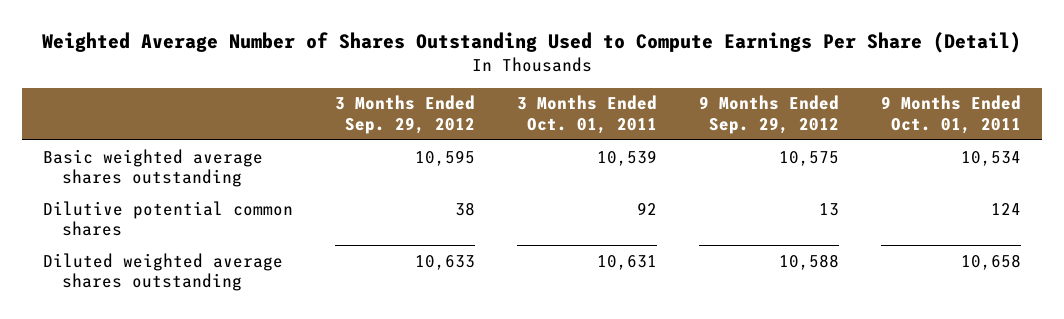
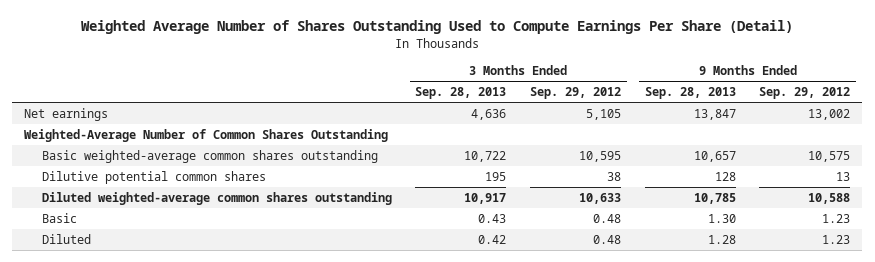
[517,95,658,134] 3 Months Ended Oct. 01, 2011 -> none
[881,95,1022,134] 9 Months Ended Oct. 01, 2011 -> none
none -> [415,86,507,99] Sep. 28, 2013
none -> [644,86,736,99] Sep. 28, 2013
none -> [24,107,109,121] Net earnings
none -> [24,128,389,142] Weighted-Average Number of Common Shares Outstanding
[42,148,263,188] Basic weighted average shares outstanding -> [41,149,378,163] Basic weighted-average common shares outstanding
[42,252,283,292] Diluted weighted average shares outstanding -> [41,191,392,205] Diluted weighted-average common shares outstanding
none -> [41,212,77,223] Basic
none -> [41,233,91,244] Diluted

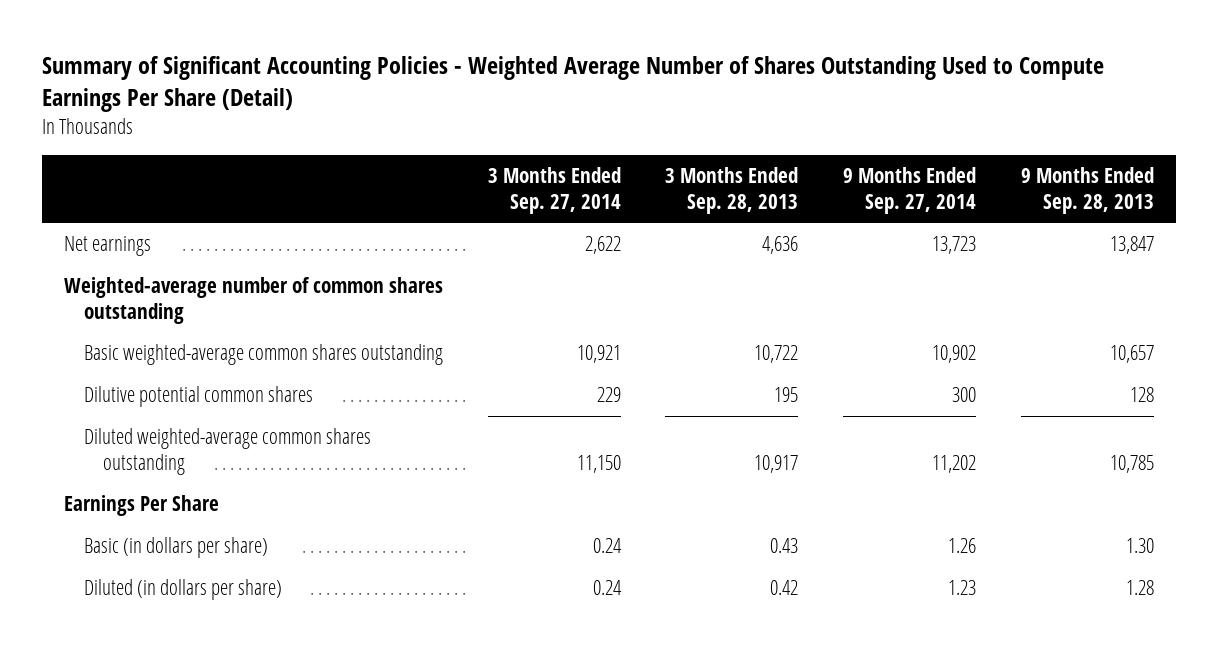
[81,20,794,35] Weighted Average Number of Shares Outstanding Used to Compute Earnings Per Share (Detail) -> [41,56,1104,113] Summary of Significant Accounting Policies - Weighted Average Number of Shares Outstanding Used to Compute Earnings Per Share (Detail)
[530,86,622,99] Sep. 29, 2012 -> none
[759,86,851,99] Sep. 29, 2012 -> none
none -> [487,167,621,214] 3 Months Ended Sep. 27, 2014
none -> [843,167,977,214] 9 Months Ended Sep. 27, 2014
[24,128,389,142] Weighted-Average Number of Common Shares Outstanding -> [64,277,444,324] Weighted-average number of common shares outstanding
none -> [64,495,220,517] Earnings Per Share
[41,212,77,223] Basic -> [83,537,268,559] Basic (in dollars per share)
[41,233,91,244] Diluted -> [83,579,282,601] Diluted (in dollars per share)

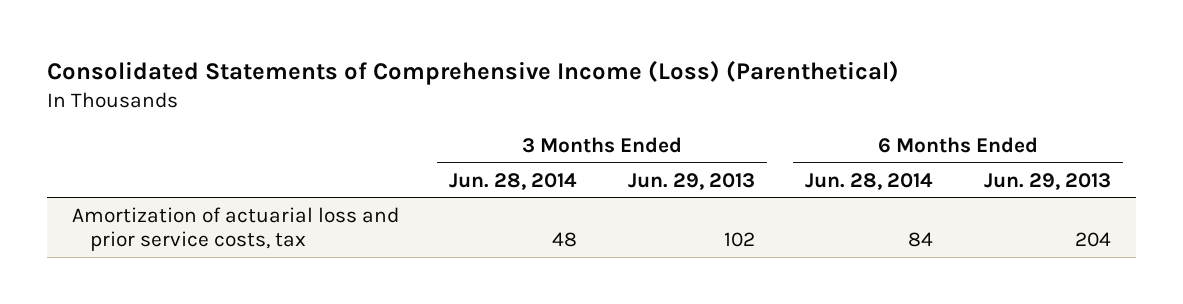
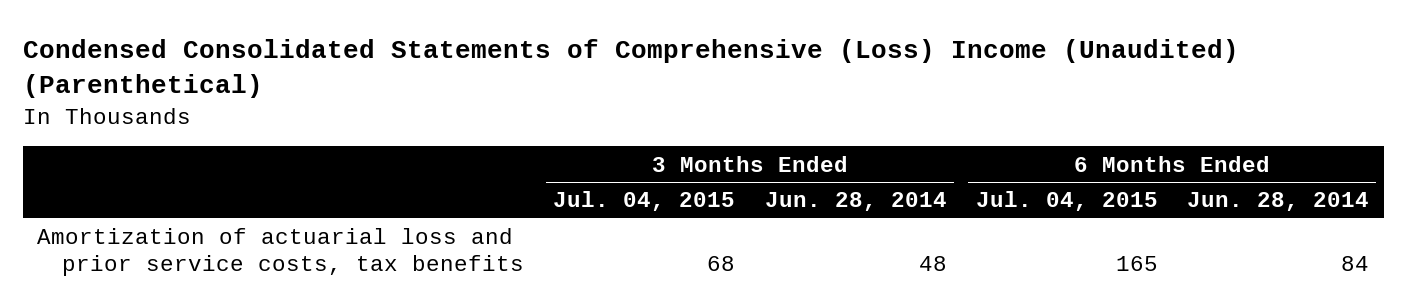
[46,60,899,86] Consolidated Statements of Comprehensive Income (Loss) (Parenthetical) -> [22,38,1239,99] Condensed Consolidated Statements of Comprehensive (Loss) Income (Unaudited) (Parenthetical)
[627,172,755,190] Jun. 29, 2013 -> none
[983,172,1111,190] Jun. 29, 2013 -> none
none -> [553,191,736,212] Jul. 04, 2015
none -> [975,191,1158,212] Jul. 04, 2015
[71,206,399,252] Amortization of actuarial loss and prior service costs, tax -> [37,228,525,276] Amortization of actuarial loss and prior service costs, tax benefits

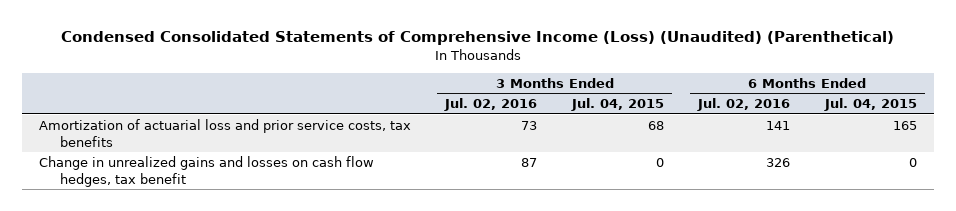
[22,38,1239,99] Condensed Consolidated Statements of Comprehensive (Loss) Income (Unaudited) (Parenthetical) -> [60,31,894,46] Condensed Consolidated Statements of Comprehensive Income (Loss) (Unaudited) (Parenthetical)
[764,192,947,212] Jun. 28, 2014 -> none
[1187,192,1370,212] Jun. 28, 2014 -> none
none -> [444,98,538,112] Jul. 02, 2016
none -> [697,98,791,112] Jul. 02, 2016
none -> [39,156,375,187] Change in unrealized gains and losses on cash flow hedges, tax benefit

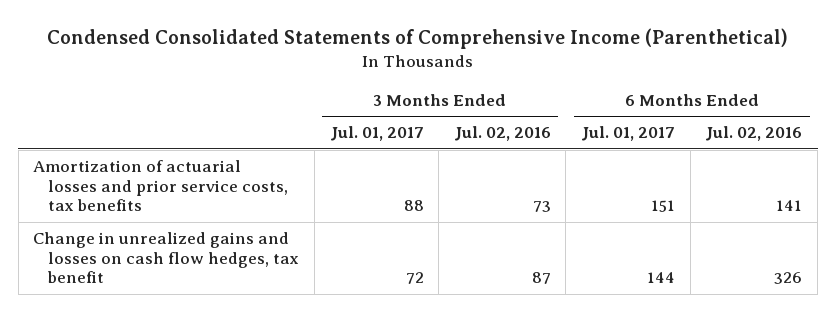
[60,31,894,46] Condensed Consolidated Statements of Comprehensive Income (Loss) (Unaudited) (Parenthetical) -> [46,28,788,50] Condensed Consolidated Statements of Comprehensive Income (Parenthetical)
[570,98,664,112] Jul. 04, 2015 -> none
[823,98,917,112] Jul. 04, 2015 -> none
none -> [329,126,424,142] Jul. 01, 2017
none -> [581,126,676,142] Jul. 01, 2017
[39,119,412,147] Amortization of actuarial loss and prior service costs, tax benefits -> [33,159,289,212] Amortization of actuarial losses and prior service costs, tax benefits

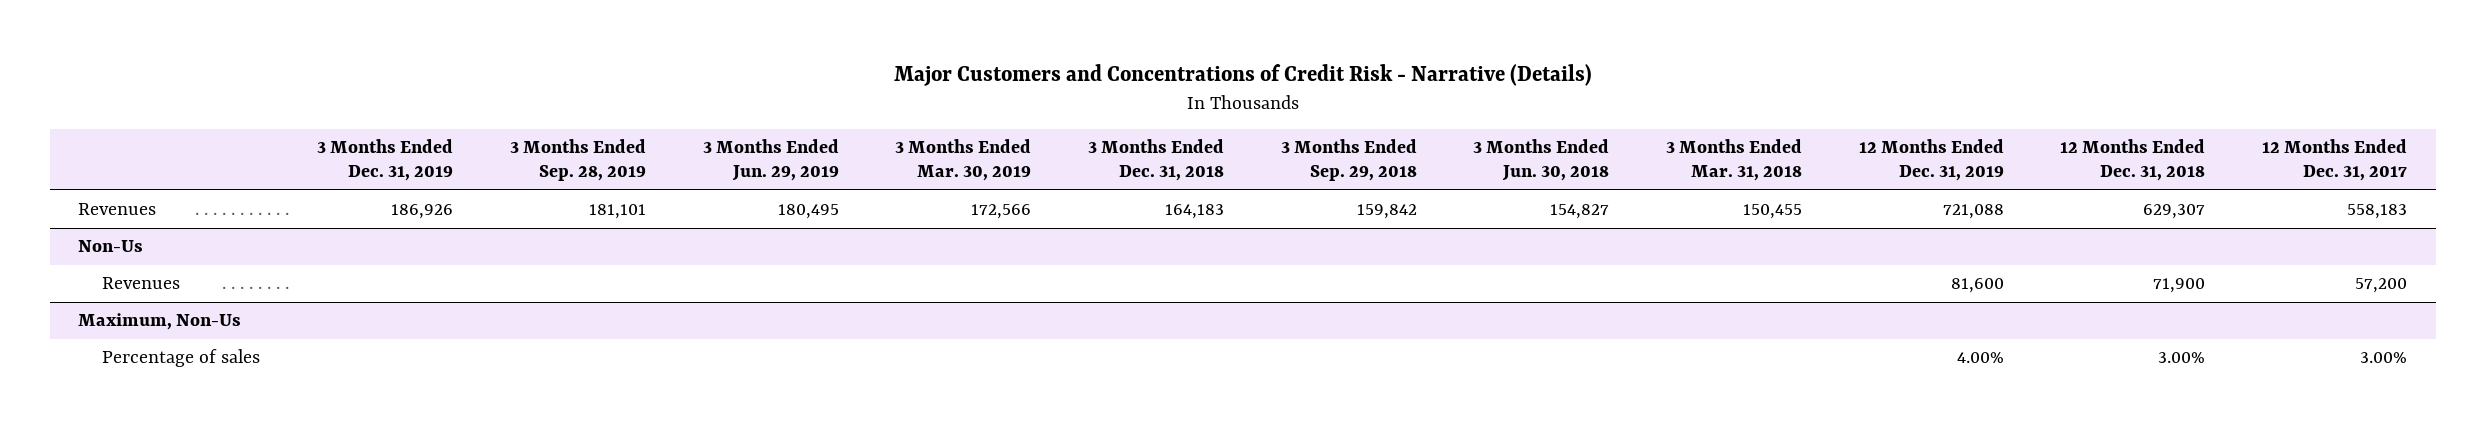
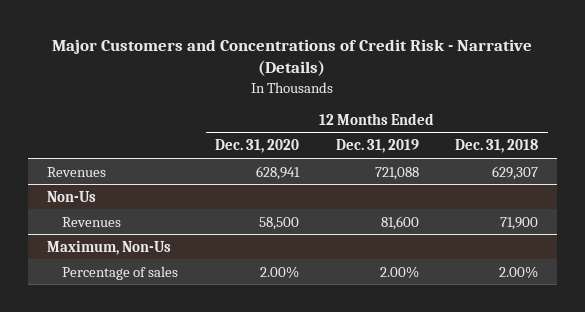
[317,139,454,182] 3 Months Ended Dec. 31, 2019 -> none
[509,139,646,182] 3 Months Ended Sep. 28, 2019 -> none
[702,139,839,182] 3 Months Ended Jun. 29, 2019 -> none
[895,139,1032,182] 3 Months Ended Mar. 30, 2019 -> none
[1087,139,1224,182] 3 Months Ended Dec. 31, 2018 -> none
[1280,139,1417,182] 3 Months Ended Sep. 29, 2018 -> none
[1473,139,1610,182] 3 Months Ended Jun. 30, 2018 -> none
[1666,139,1803,182] 3 Months Ended Mar. 31, 2018 -> none
[2262,139,2408,182] 12 Months Ended Dec. 31, 2017 -> none
none -> [215,139,300,154] Dec. 31, 2020
[1956,352,2004,364] 4.00% -> [379,265,419,278] 2.00%
[2158,352,2206,364] 3.00% -> [499,265,539,278] 2.00%

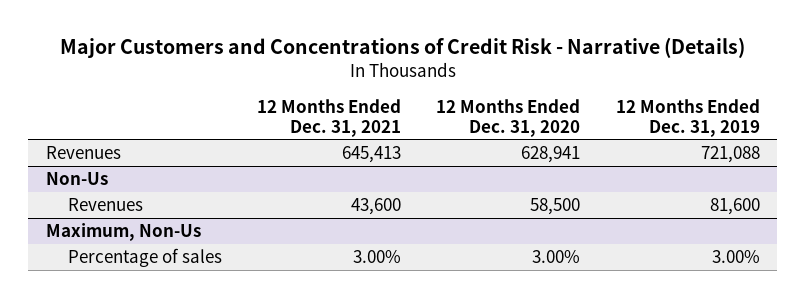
[455,139,539,154] Dec. 31, 2018 -> none
none -> [257,98,402,137] 12 Months Ended Dec. 31, 2021
[260,265,300,278] 2.00% -> [532,250,581,264] 3.00%
[379,265,419,278] 2.00% -> [711,250,760,264] 3.00%

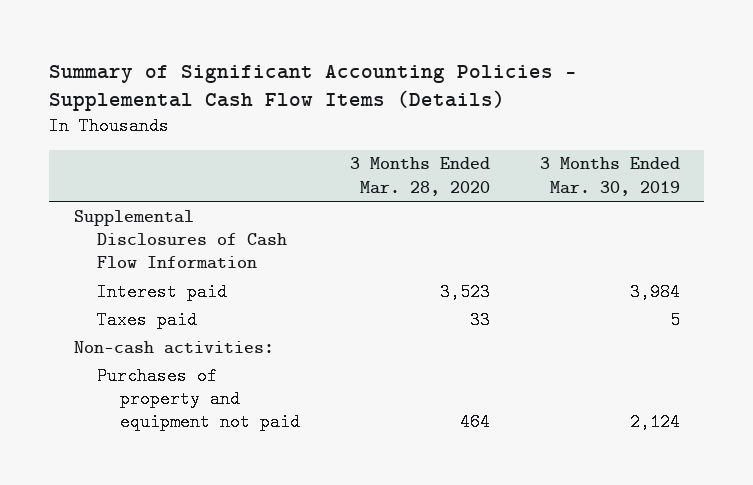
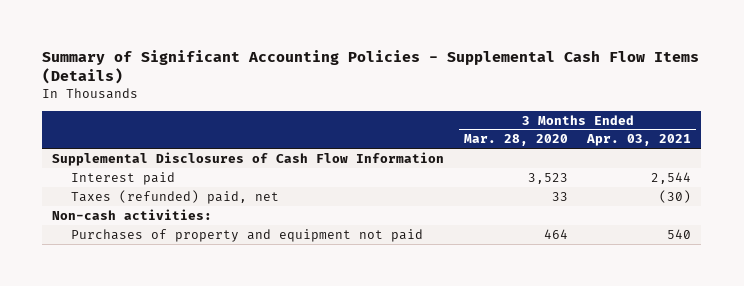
[539,157,680,196] 3 Months Ended Mar. 30, 2019 -> none
none -> [586,134,692,147] Apr. 03, 2021
[96,310,197,329] Taxes paid -> [71,189,280,204] Taxes (refunded) paid, net

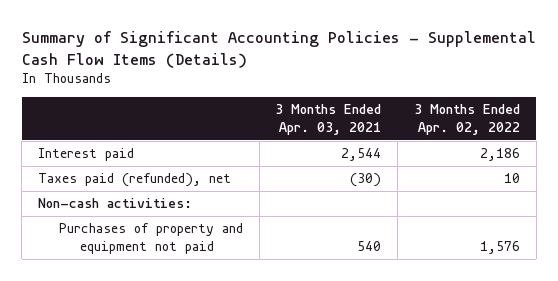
[463,134,568,147] Mar. 28, 2020 -> none
none -> [413,104,520,136] 3 Months Ended Apr. 02, 2022
[52,151,445,166] Supplemental Disclosures of Cash Flow Information -> none
[71,189,280,204] Taxes (refunded) paid, net -> [38,173,232,188] Taxes paid (refunded), net

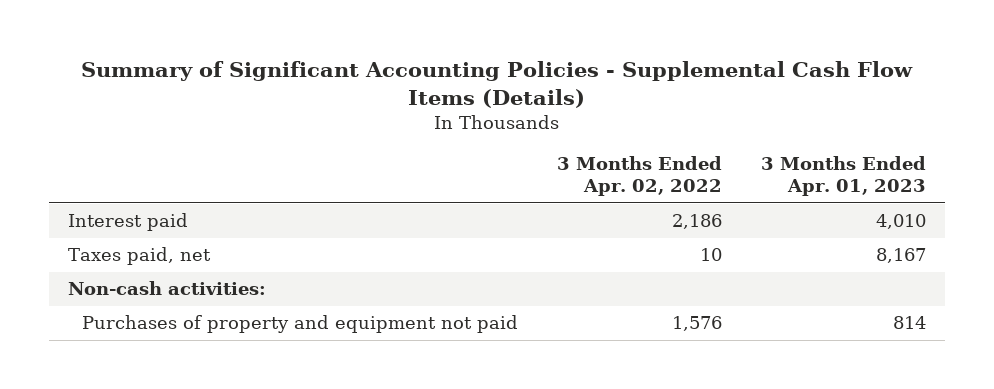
[275,104,382,136] 3 Months Ended Apr. 03, 2021 -> none
none -> [760,156,926,197] 3 Months Ended Apr. 01, 2023
[38,173,232,188] Taxes paid (refunded), net -> [68,247,212,266] Taxes paid, net

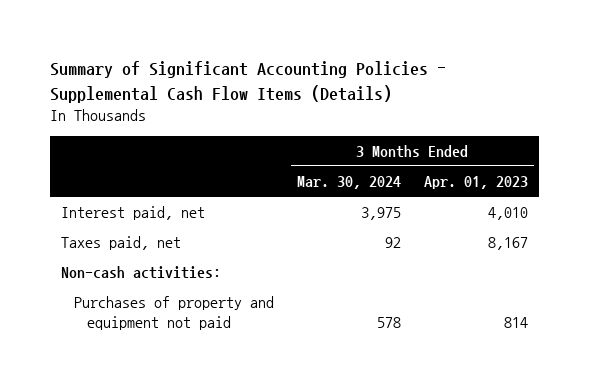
[557,156,723,197] 3 Months Ended Apr. 02, 2022 -> none
none -> [297,176,402,190] Mar. 30, 2024
[68,213,189,232] Interest paid -> [61,206,206,221] Interest paid, net

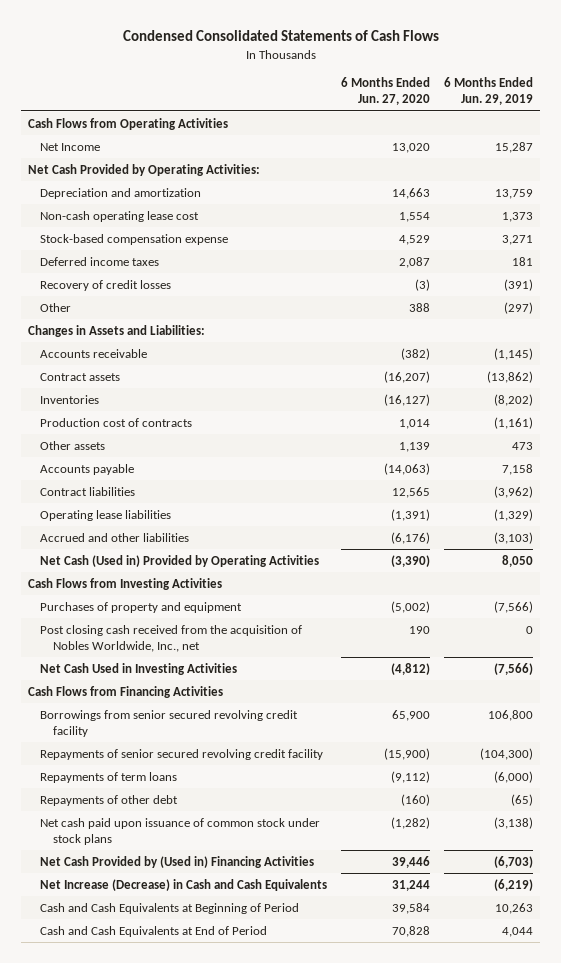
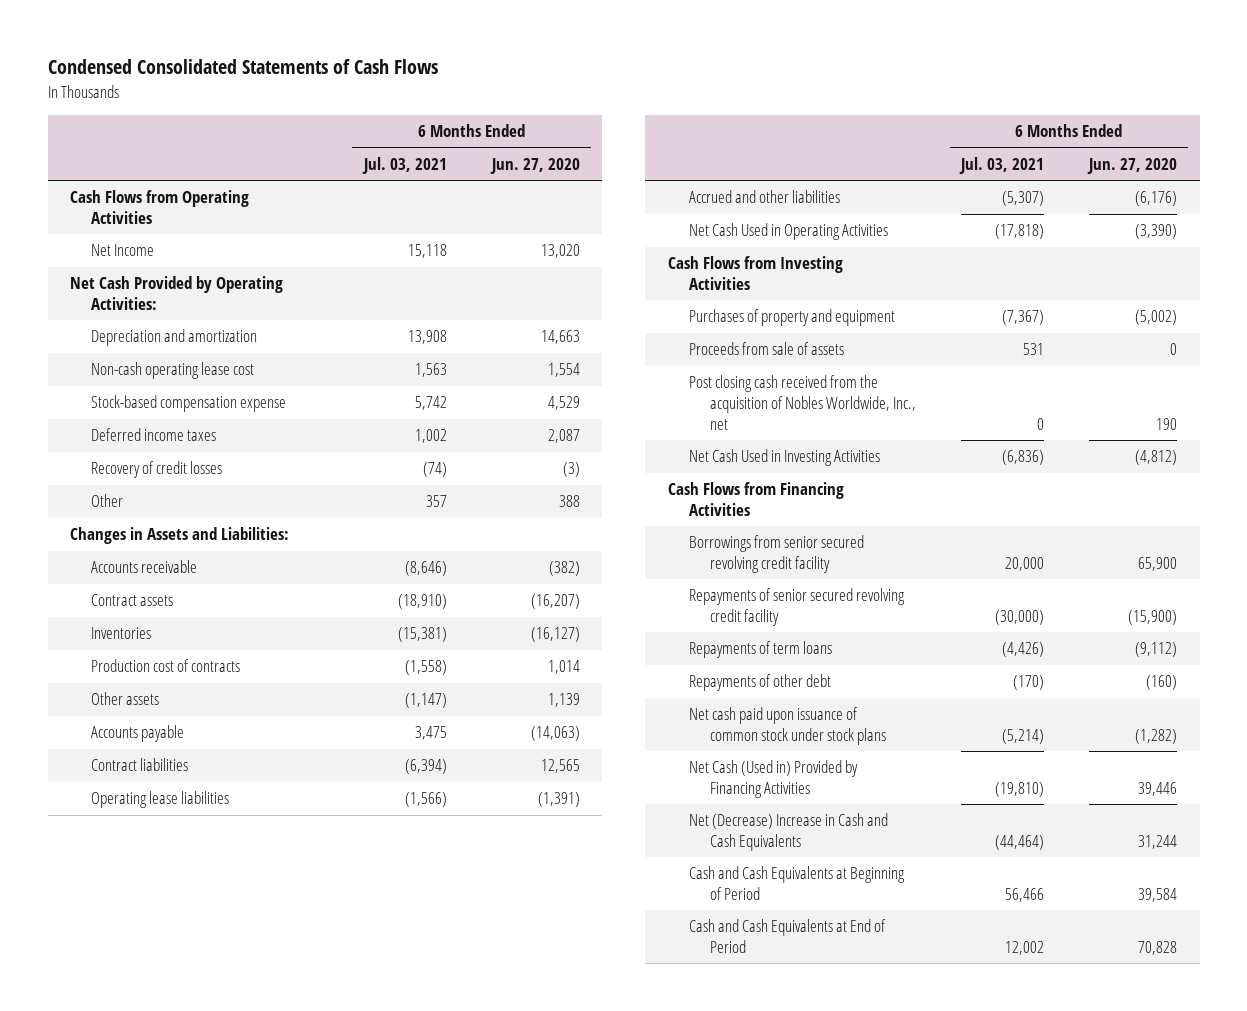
[443,77,533,106] 6 Months Ended Jun. 29, 2019 -> none
none -> [361,157,447,175] Jul. 03, 2021
[40,554,320,567] Net Cash (Used in) Provided by Operating Activities -> [688,223,888,241] Net Cash Used in Operating Activities
none -> [688,342,844,356] Proceeds from sale of assets
[40,855,315,868] Net Cash Provided by (Used in) Financing Activities -> [688,760,858,799] Net Cash (Used in) Provided by Financing Activities
[40,878,328,891] Net Increase (Decrease) in Cash and Cash Equivalents -> [688,813,888,852] Net (Decrease) Increase in Cash and Cash Equivalents

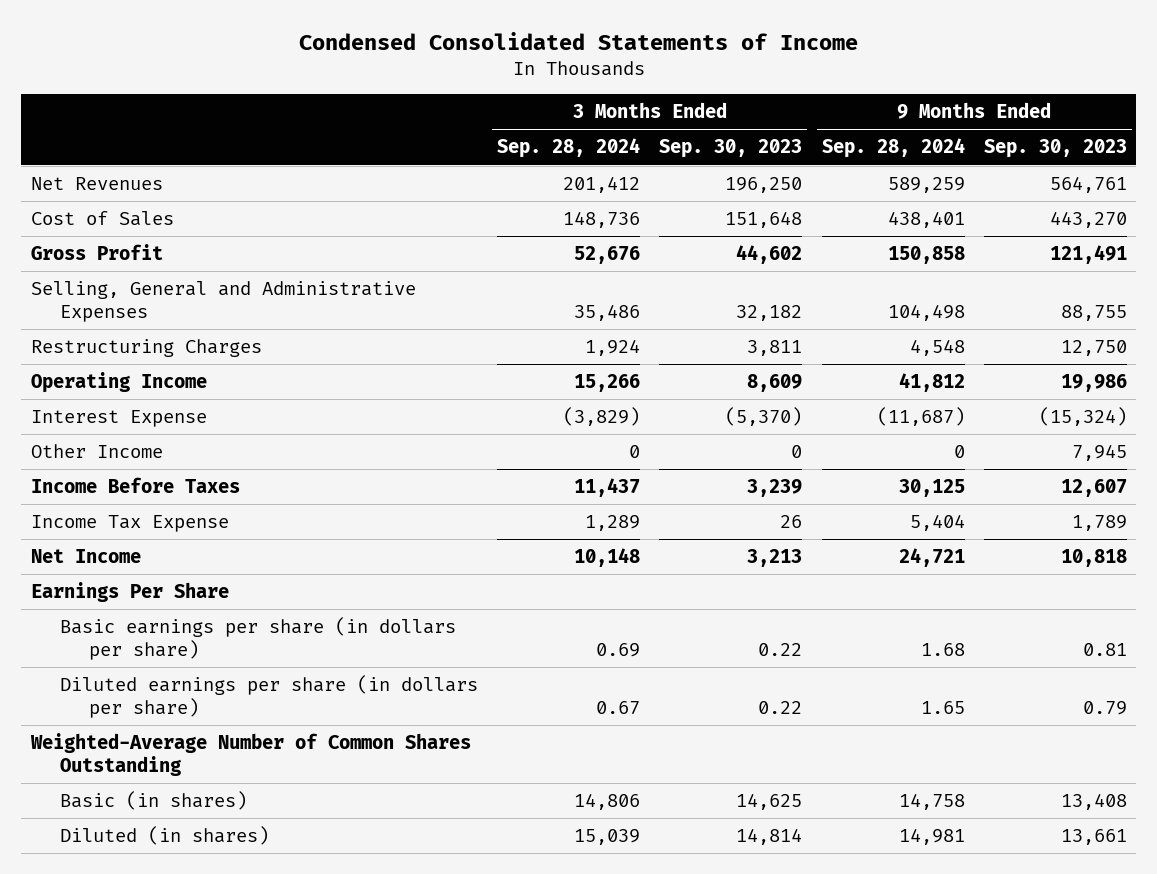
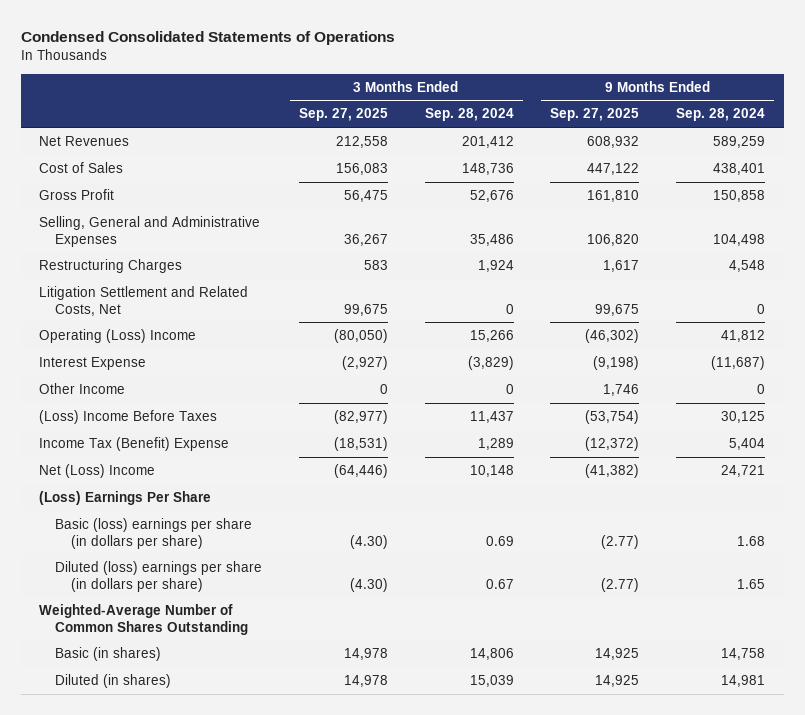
[298,32,858,51] Condensed Consolidated Statements of Income -> [20,31,395,46] Condensed Consolidated Statements of Operations
[659,139,803,159] Sep. 30, 2023 -> none
[983,139,1127,159] Sep. 30, 2023 -> none
none -> [298,108,388,122] Sep. 27, 2025
none -> [550,108,640,122] Sep. 27, 2025
none -> [39,285,249,316] Litigation Settlement and Related Costs, Net
[30,372,207,394] Operating Income -> [39,328,197,343] Operating (Loss) Income
[30,477,240,494] Income Before Taxes -> [39,409,218,424] (Loss) Income Before Taxes
[30,515,229,533] Income Tax Expense -> [39,436,230,451] Income Tax (Benefit) Expense
[30,549,141,564] Net Income -> [39,463,156,478] Net (Loss) Income
[30,582,229,603] Earnings Per Share -> [39,490,212,505] (Loss) Earnings Per Share
[59,617,456,660] Basic earnings per share (in dollars per share) -> [55,517,253,549] Basic (loss) earnings per share (in dollars per share)
[59,675,478,718] Diluted earnings per share (in dollars per share) -> [55,560,263,592] Diluted (loss) earnings per share (in dollars per share)

